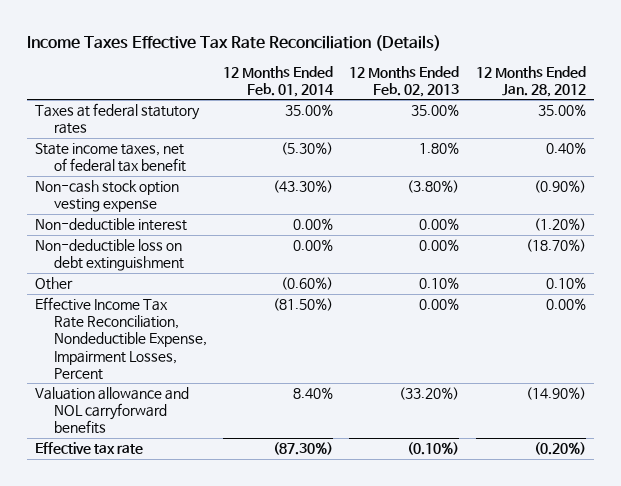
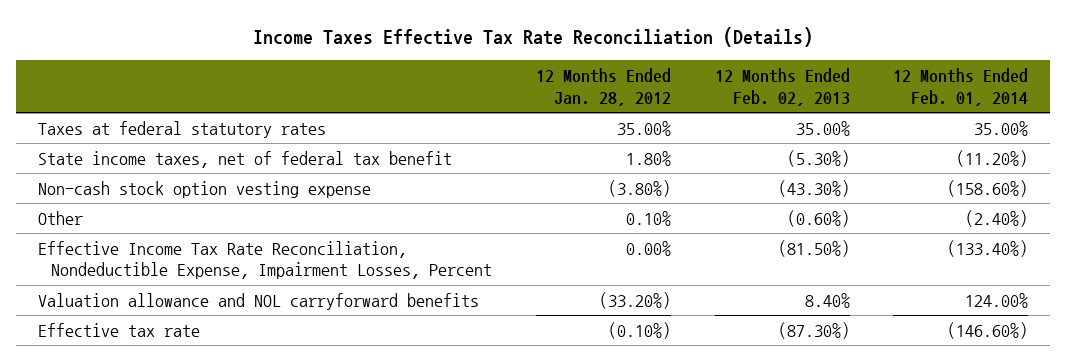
[35,218,188,232] Non-deductible interest -> none
[35,239,185,272] Non-deductible loss on debt extinguishment -> none
[281,142,334,156] (5.30%) -> [956,149,1029,167] (11.20%)
[419,142,460,155] 1.80% -> [786,149,850,167] (5.30%)
[545,142,586,155] 0.40% -> [625,150,671,166] 1.80%
[273,180,334,194] (43.30%) -> [947,179,1029,197] (158.60%)
[407,180,460,194] (3.80%) -> [777,179,850,197] (43.30%)
[533,180,586,194] (0.90%) -> [607,179,671,197] (3.80%)
[281,277,334,291] (0.60%) -> [965,209,1029,227] (2.40%)
[419,277,460,290] 0.10% -> [786,209,850,227] (0.60%)
[273,298,334,312] (81.50%) -> [947,239,1029,257] (133.40%)
[419,298,460,311] 0.00% -> [777,239,850,257] (81.50%)
[293,387,334,400] 8.40% -> [965,292,1029,308] 124.00%
[399,387,460,401] (33.20%) -> [804,292,850,308] 8.40%
[525,387,586,401] (14.90%) -> [598,291,671,309] (33.20%)
[273,442,334,456] (87.30%) -> [947,321,1029,339] (146.60%)
[407,442,460,456] (0.10%) -> [777,321,850,339] (87.30%)
[533,442,586,456] (0.20%) -> [607,321,671,339] (0.10%)

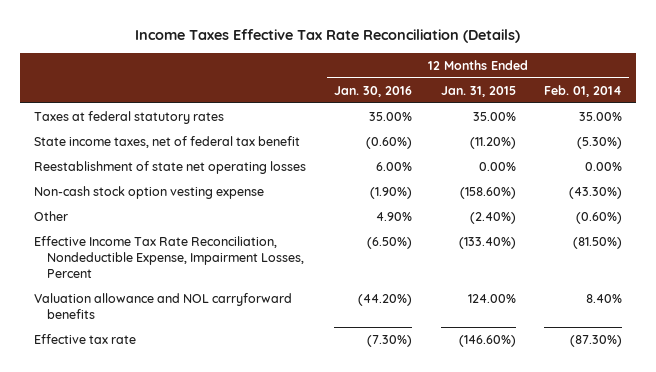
[535,68,671,106] 12 Months Ended Jan. 28, 2012 -> none
[714,68,850,106] 12 Months Ended Feb. 02, 2013 -> none
none -> [334,85,413,97] Jan. 30, 2016
none -> [440,85,516,97] Jan. 31, 2015
[956,149,1029,167] (11.20%) -> [577,137,623,150] (5.30%)
none -> [34,161,307,175] Reestablishment of state net operating losses
[947,179,1029,197] (158.60%) -> [569,187,623,200] (43.30%)
[965,209,1029,227] (2.40%) -> [576,212,623,225] (0.60%)
[947,239,1029,257] (133.40%) -> [573,237,623,250] (81.50%)
[965,292,1029,308] 124.00% -> [586,294,623,304] 8.40%
[947,321,1029,339] (146.60%) -> [570,335,623,348] (87.30%)

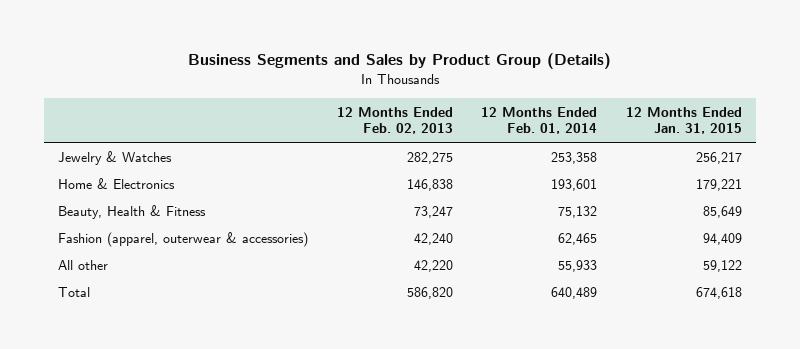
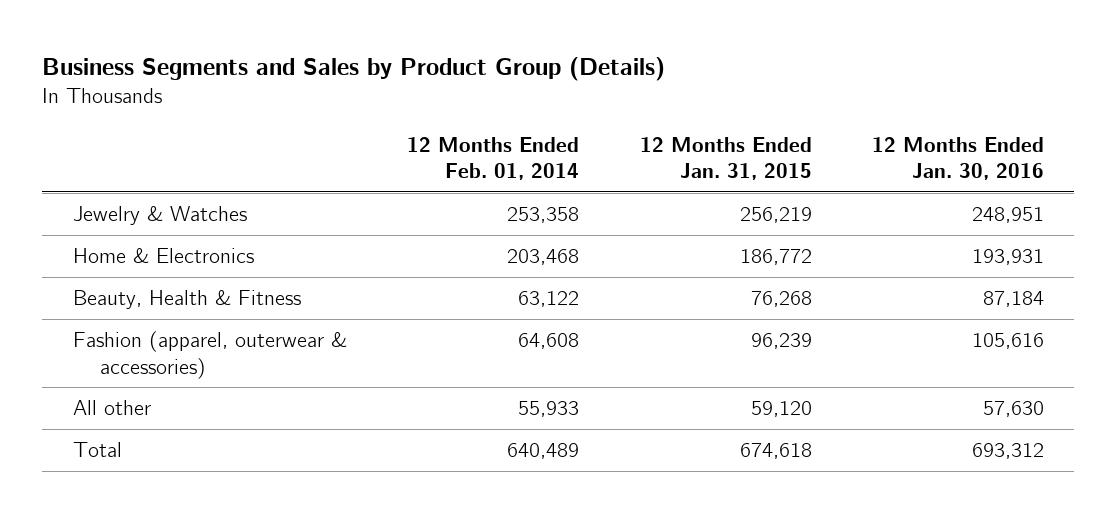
[336,106,453,135] 12 Months Ended Feb. 02, 2013 -> none
none -> [872,136,1045,181] 12 Months Ended Jan. 30, 2016
[695,151,742,164] 256,217 -> [739,207,812,224] 256,219
[551,178,598,191] 193,601 -> [507,249,580,266] 203,468
[695,178,742,191] 179,221 -> [739,249,812,266] 186,772
[558,205,598,218] 75,132 -> [518,291,580,308] 63,122
[702,205,742,218] 85,649 -> [750,291,812,308] 76,268
[558,232,598,245] 62,465 -> [518,333,580,350] 64,608
[702,232,742,245] 94,409 -> [750,333,812,350] 96,239
[702,259,742,272] 59,122 -> [750,401,812,418] 59,120

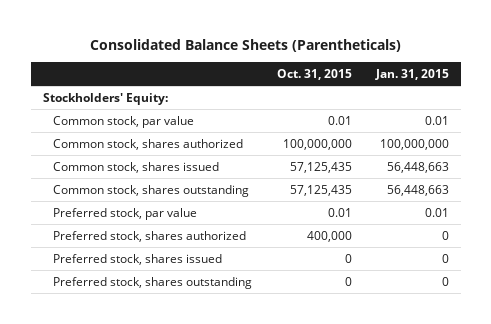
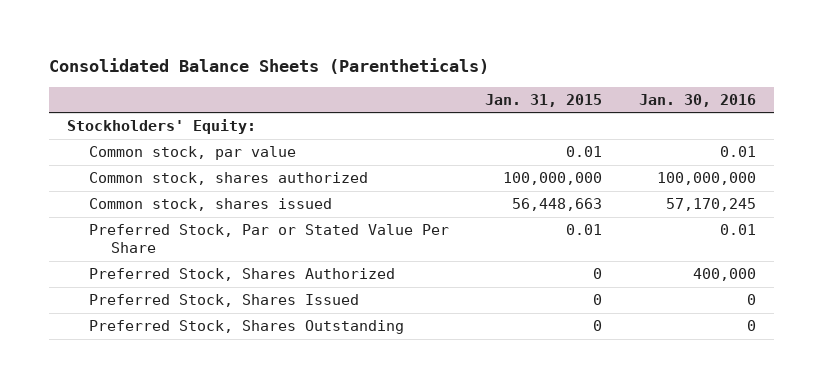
[276,68,352,80] Oct. 31, 2015 -> none
none -> [638,93,756,107] Jan. 30, 2016
[53,184,250,197] Common stock, shares outstanding -> none
[53,207,198,220] Preferred stock, par value -> [89,224,450,254] Preferred Stock, Par or Stated Value Per Share
[53,230,247,242] Preferred stock, shares authorized -> [89,268,396,282] Preferred Stock, Shares Authorized
[53,253,223,265] Preferred stock, shares issued -> [89,294,360,308] Preferred Stock, Shares Issued
[53,276,253,289] Preferred stock, shares outstanding -> [89,320,405,335] Preferred Stock, Shares Outstanding

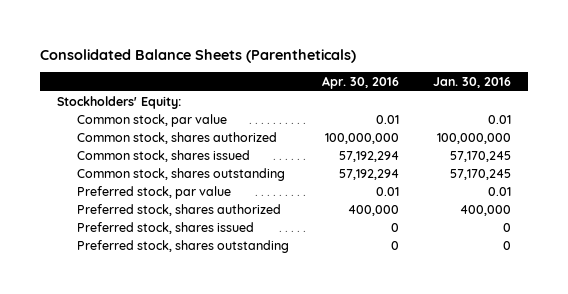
[485,93,603,107] Jan. 31, 2015 -> none
none -> [322,75,400,89] Apr. 30, 2016
none -> [76,167,285,181] Common stock, shares outstanding
[89,224,450,254] Preferred Stock, Par or Stated Value Per Share -> [76,185,231,199] Preferred stock, par value
[89,268,396,282] Preferred Stock, Shares Authorized -> [76,203,281,216] Preferred stock, shares authorized
[89,294,360,308] Preferred Stock, Shares Issued -> [76,221,254,234] Preferred stock, shares issued
[89,320,405,335] Preferred Stock, Shares Outstanding -> [76,239,289,253] Preferred stock, shares outstanding

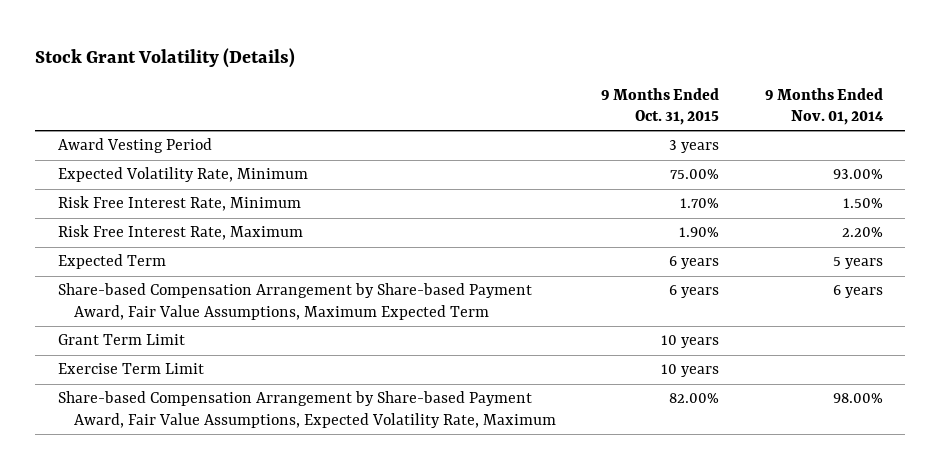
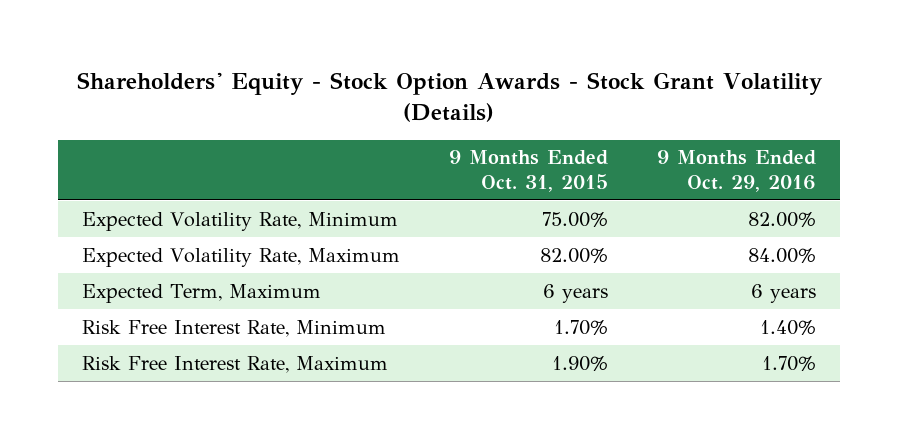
[35,47,296,68] Stock Grant Volatility (Details) -> [76,71,823,122] Shareholders' Equity - Stock Option Awards - Stock Grant Volatility (Details)
[764,87,884,125] 9 Months Ended Nov. 01, 2014 -> none
none -> [656,150,816,192] 9 Months Ended Oct. 29, 2016
[57,138,212,154] Award Vesting Period -> none
none -> [81,247,400,267] Expected Volatility Rate, Maximum
none -> [81,283,321,303] Expected Term, Maximum
[57,254,166,270] Expected Term -> none
[57,283,532,320] Share-based Compensation Arrangement by Share-based Payment Award, Fair Value Assumptions, Maximum Expected Term -> none
[57,334,185,346] Grant Term Limit -> none
[57,363,204,375] Exercise Term Limit -> none
[57,391,557,428] Share-based Compensation Arrangement by Share-based Payment Award, Fair Value Assumptions, Expected Volatility Rate, Maximum -> none

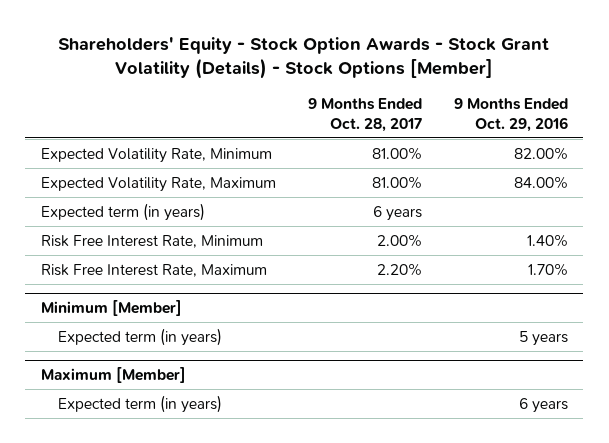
[76,71,823,122] Shareholders' Equity - Stock Option Awards - Stock Grant Volatility (Details) -> [58,36,550,79] Shareholders' Equity - Stock Option Awards - Stock Grant Volatility (Details) - Stock Options [Member]
[448,150,608,192] 9 Months Ended Oct. 31, 2015 -> none
none -> [307,98,422,132] 9 Months Ended Oct. 28, 2017
[81,283,321,303] Expected Term, Maximum -> none
none -> [41,202,206,221] Expected term (in years)
none -> [41,300,183,317] Minimum [Member]
none -> [57,327,222,346] Expected term (in years)
none -> [41,367,187,384] Maximum [Member]
none -> [57,394,222,413] Expected term (in years)

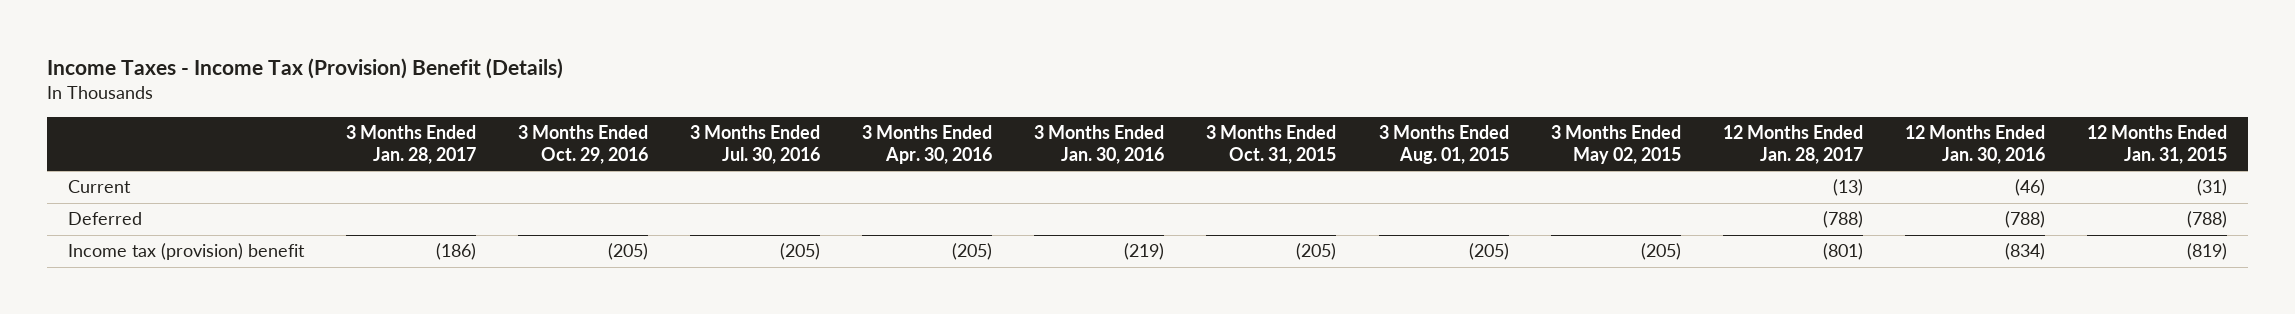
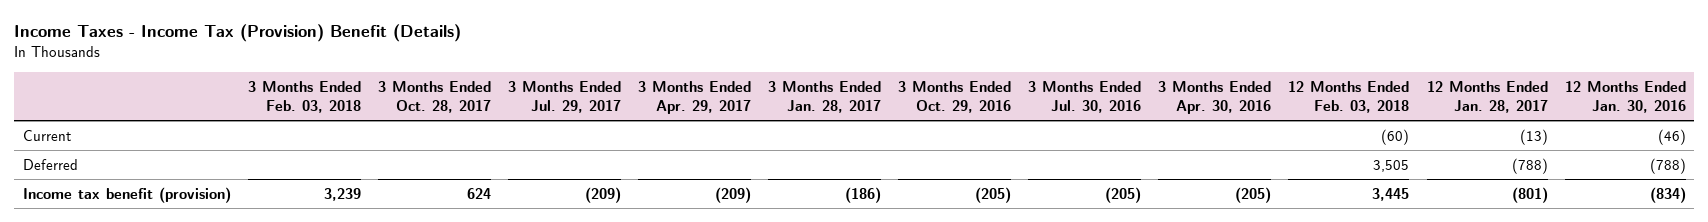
[1034,124,1165,165] 3 Months Ended Jan. 30, 2016 -> none
[1206,124,1337,165] 3 Months Ended Oct. 31, 2015 -> none
[1378,124,1509,165] 3 Months Ended Aug. 01, 2015 -> none
[1550,124,1681,165] 3 Months Ended May 02, 2015 -> none
[2086,124,2227,165] 12 Months Ended Jan. 31, 2015 -> none
none -> [247,81,361,113] 3 Months Ended Feb. 03, 2018
none -> [377,81,491,113] 3 Months Ended Oct. 28, 2017
none -> [507,81,621,113] 3 Months Ended Jul. 29, 2017
none -> [637,81,751,114] 3 Months Ended Apr. 29, 2017
none -> [1288,81,1410,113] 12 Months Ended Feb. 03, 2018
[67,243,305,261] Income tax (provision) benefit -> [22,186,231,203] Income tax benefit (provision)

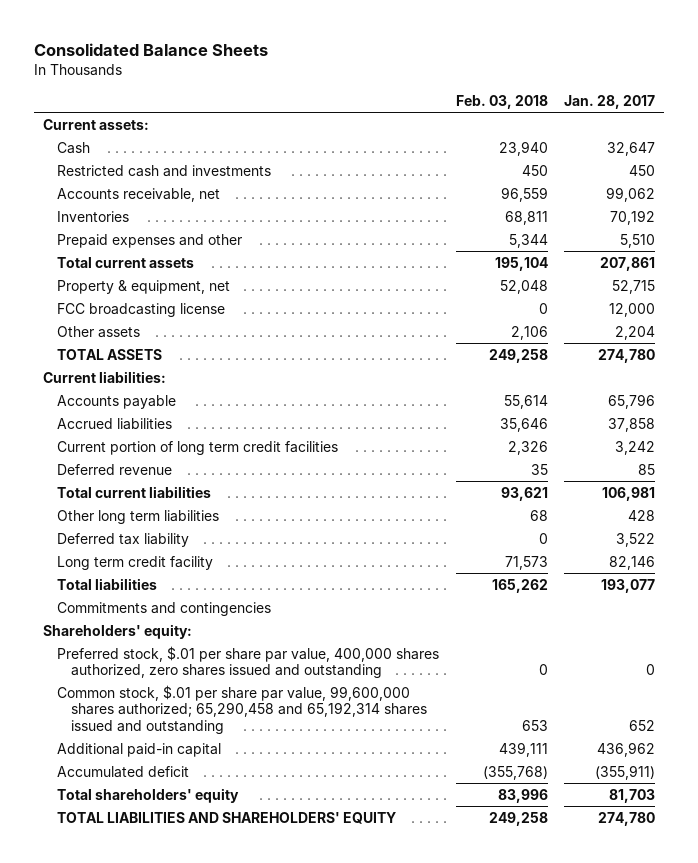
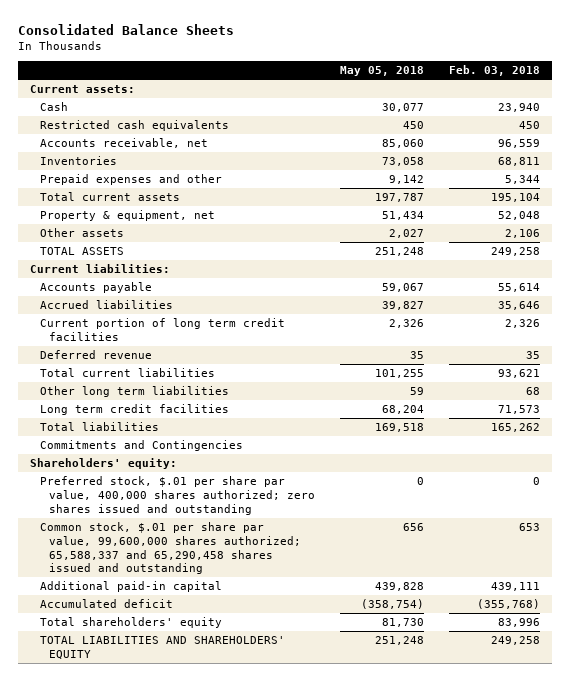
[564,95,656,110] Jan. 28, 2017 -> none
none -> [340,66,425,77] May 05, 2018
[56,164,271,177] Restricted cash and investments -> none
none -> [39,120,229,132] Restricted cash equivalents
[56,302,225,317] FCC broadcasting license -> none
[56,532,189,547] Deferred tax liability -> none
[56,555,213,570] Long term credit facility -> [39,404,229,416] Long term credit facilities
[56,601,271,616] Commitments and contingencies -> [39,440,243,452] Commitments and Contingencies
[56,645,439,679] Preferred stock, $.01 per share par value, 400,000 shares authorized, zero shares issued and outstanding -> [39,476,316,515] Preferred stock, $.01 per share par value, 400,000 shares authorized; zero shares issued and outstanding
[56,684,427,735] Common stock, $.01 per share par value, 99,600,000 shares authorized; 65,290,458 and 65,192,314 shares issued and outstanding -> [39,522,302,575] Common stock, $.01 per share par value, 99,600,000 shares authorized; 65,588,337 and 65,290,458 shares issued and outstanding

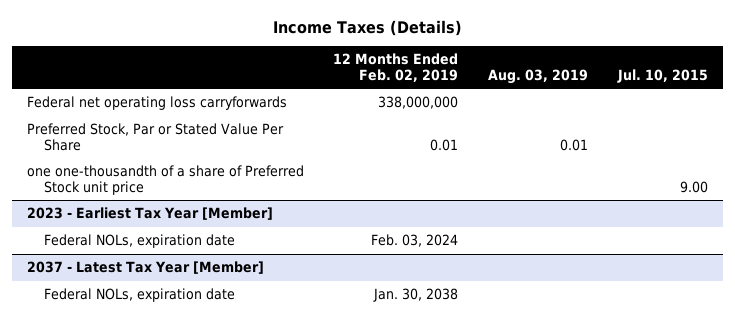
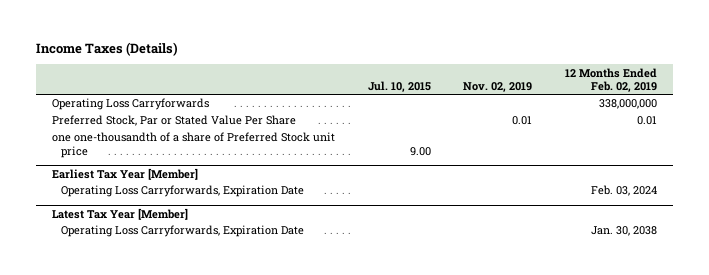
[488,69,589,85] Aug. 03, 2019 -> none
none -> [463,81,533,92] Nov. 02, 2019
[26,96,287,111] Federal net operating loss carryforwards -> [52,98,210,111] Operating Loss Carryforwards
[26,207,273,221] 2023 - Earliest Tax Year [Member] -> [52,167,199,180] Earliest Tax Year [Member]
[43,234,235,249] Federal NOLs, expiration date -> [60,185,304,198] Operating Loss Carryforwards, Expiration Date
[26,261,264,275] 2037 - Latest Tax Year [Member] -> [52,207,189,220] Latest Tax Year [Member]
[43,288,235,303] Federal NOLs, expiration date -> [60,225,304,238] Operating Loss Carryforwards, Expiration Date

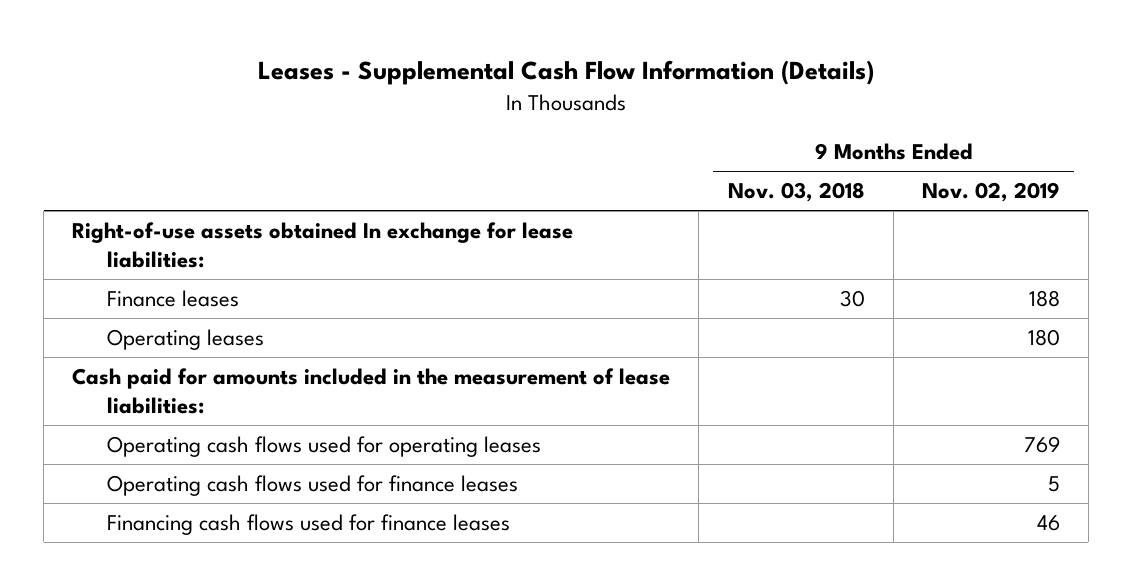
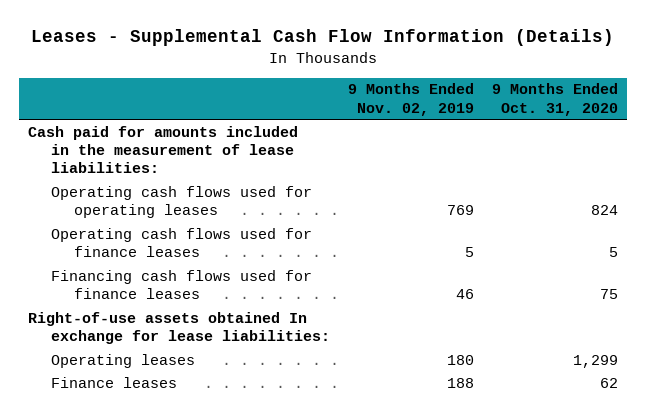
[727,182,865,203] Nov. 03, 2018 -> none
none -> [491,83,618,116] 9 Months Ended Oct. 31, 2020
[72,221,574,268] Right-of-use assets obtained In exchange for lease liabilities: -> [27,311,331,345] Right-of-use assets obtained In exchange for lease liabilities:
[106,328,264,350] Operating leases -> [51,353,196,368] Operating leases
[106,289,239,307] Finance leases -> [51,376,178,388] Finance leases

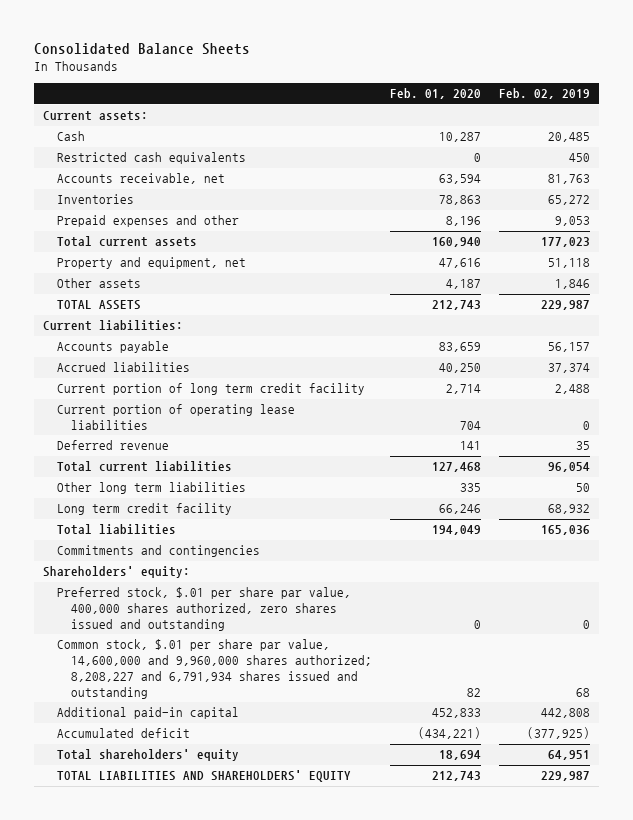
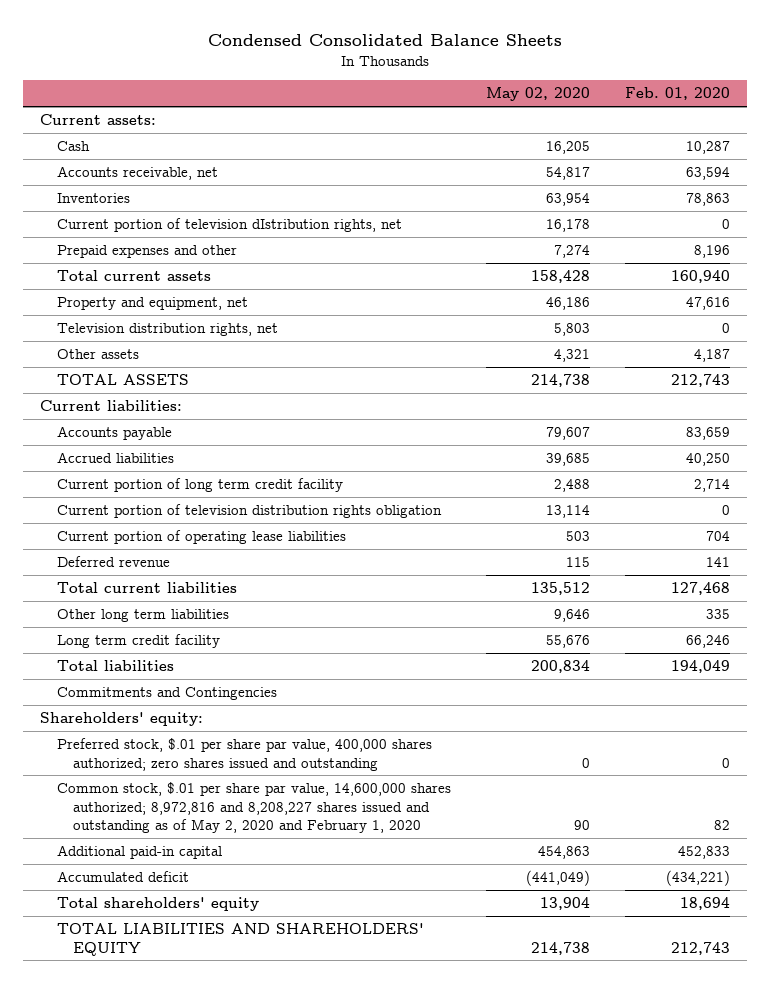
[33,43,250,56] Consolidated Balance Sheets -> [208,33,563,46] Condensed Consolidated Balance Sheets
[499,88,591,100] Feb. 02, 2019 -> none
none -> [485,87,590,102] May 02, 2020
[57,152,247,165] Restricted cash equivalents -> none
none -> [56,218,402,233] Current portion of television dIstribution rights, net
none -> [56,323,278,337] Television distribution rights, net
none -> [56,504,442,519] Current portion of television distribution rights obligation
[57,545,261,558] Commitments and contingencies -> [56,687,277,701] Commitments and Contingencies
[57,587,352,631] Preferred stock, $.01 per share par value, 400,000 shares authorized, zero shares issued and outstanding -> [56,738,432,771] Preferred stock, $.01 per share par value, 400,000 shares authorized; zero shares issued and outstanding
[57,639,373,699] Common stock, $.01 per share par value, 14,600,000 and 9,960,000 shares authorized; 8,208,227 and 6,791,934 shares issued and outstanding -> [56,782,451,833] Common stock, $.01 per share par value, 14,600,000 shares authorized; 8,972,816 and 8,208,227 shares issued and outstanding as of May 2, 2020 and February 1, 2020

